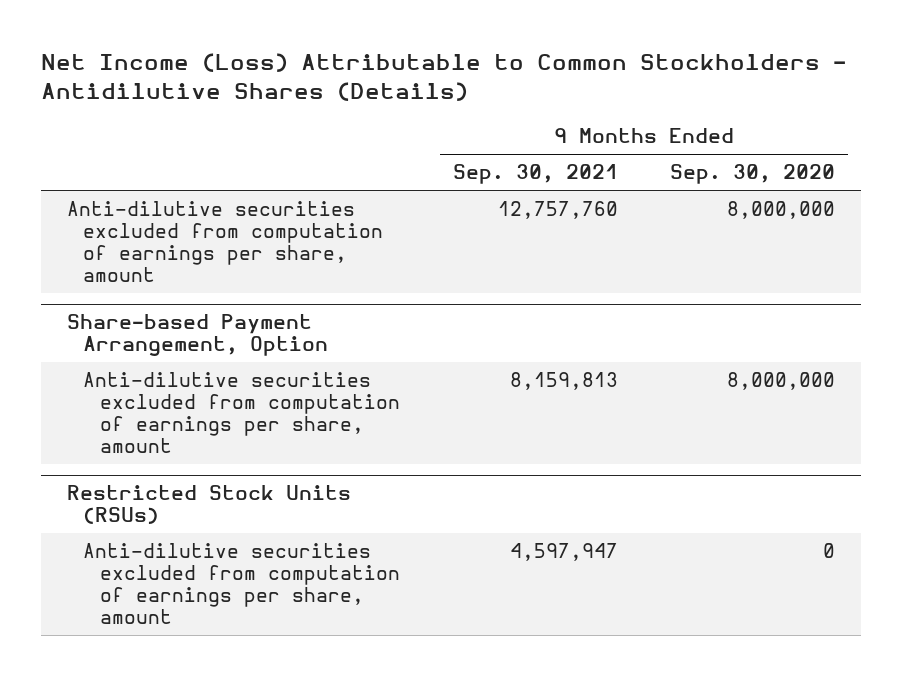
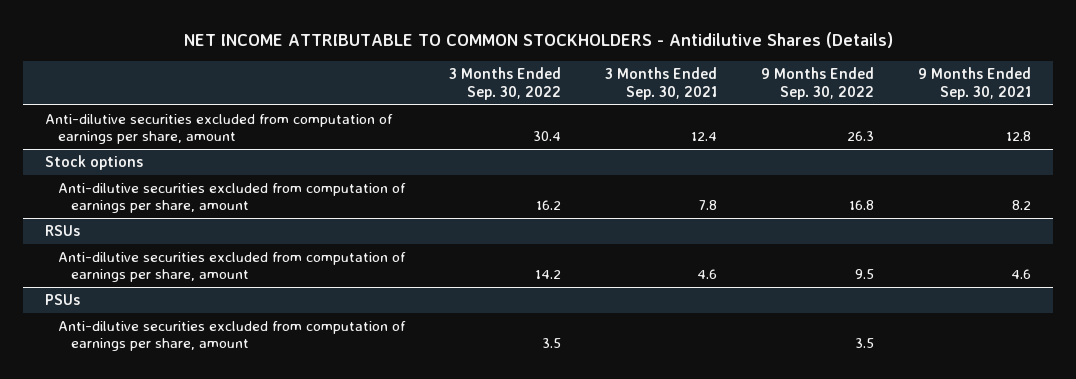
[40,52,846,102] Net Income (Loss) Attributable to Common Stockholders - Antidilutive Shares (Details) -> [184,32,894,49] NET INCOME ATTRIBUTABLE TO COMMON STOCKHOLDERS - Antidilutive Shares (Details)
[670,164,836,185] Sep. 30, 2020 -> none
none -> [449,67,562,100] 3 Months Ended Sep. 30, 2022
none -> [605,67,718,100] 3 Months Ended Sep. 30, 2021
none -> [761,67,875,100] 9 Months Ended Sep. 30, 2022
[497,201,618,220] 12,757,760 -> [1006,131,1032,142] 12.8
[66,314,329,357] Share-based Payment Arrangement, Option -> [44,155,143,171] Stock options
[509,372,618,391] 8,159,813 -> [1012,200,1032,211] 8.2
[66,485,351,525] Restricted Stock Units (RSUs) -> [44,225,80,237] RSUs
[509,543,618,562] 4,597,947 -> [1011,269,1032,280] 4.6
none -> [44,294,80,306] PSUs
none -> [58,321,407,352] Anti-dilutive securities excluded from computation of earnings per share, amount

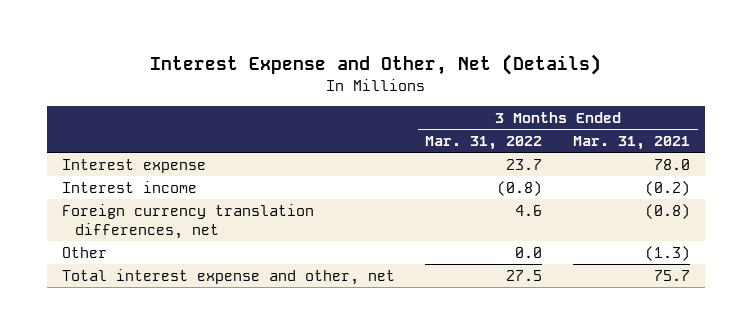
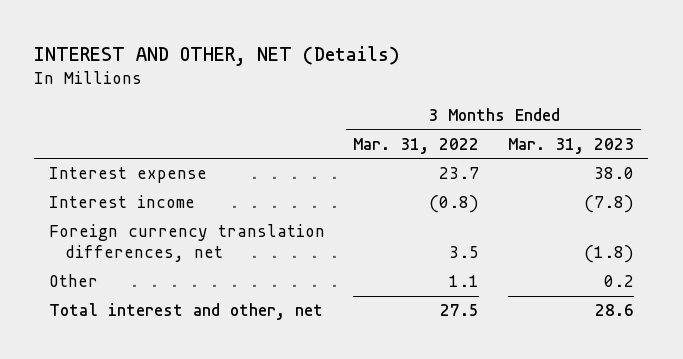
[149,54,601,76] Interest Expense and Other, Net (Details) -> [34,45,401,66] INTEREST AND OTHER, NET (Details)
[573,135,691,150] Mar. 31, 2021 -> none
none -> [508,137,635,154] Mar. 31, 2023
[515,204,543,216] 4.6 -> [449,246,480,259] 3.5
[515,246,543,258] 0.0 -> [449,275,480,288] 1.1
[61,268,395,285] Total interest expense and other, net -> [48,303,323,321] Total interest and other, net

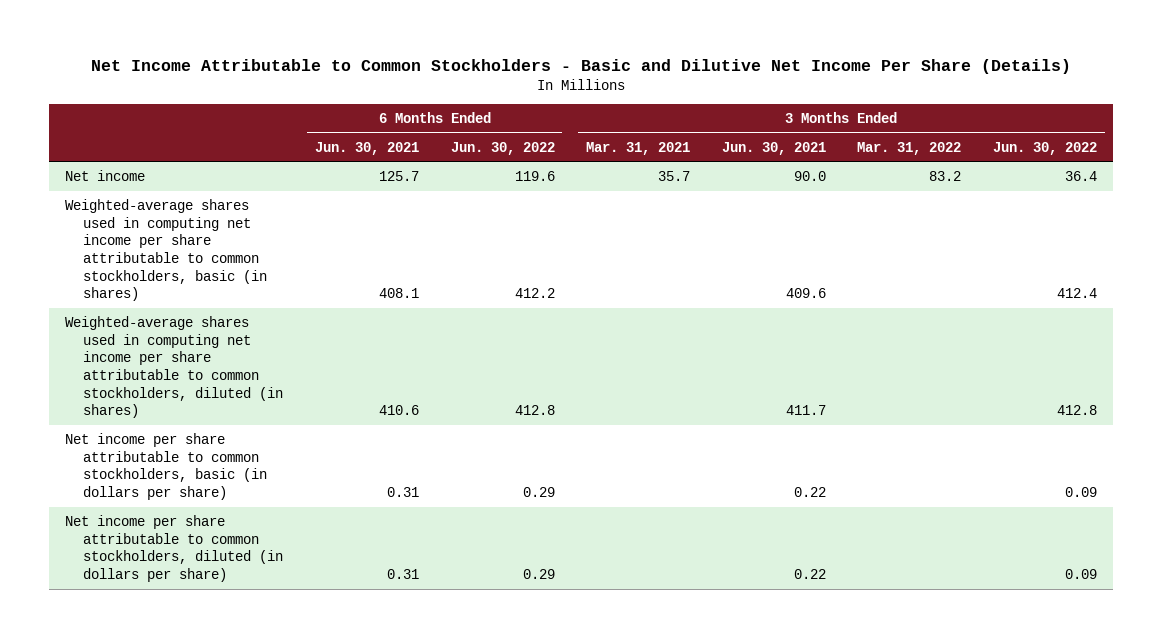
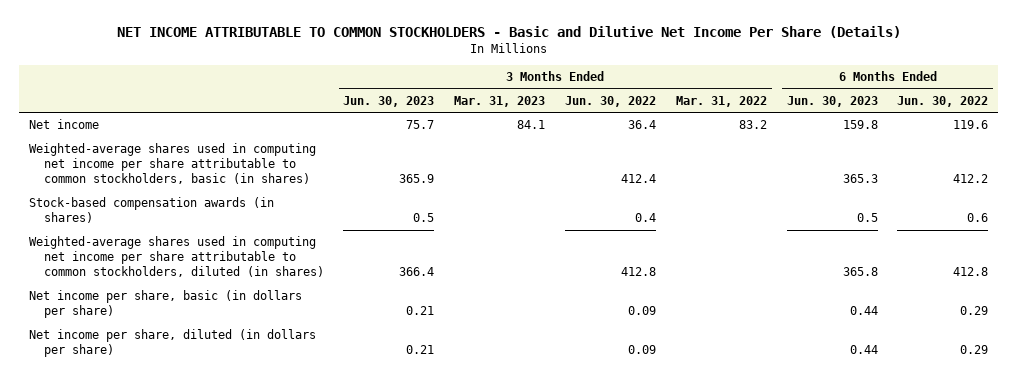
[90,59,1071,75] Net Income Attributable to Common Stockholders - Basic and Dilutive Net Income Per Share (Details) -> [116,25,901,38] NET INCOME ATTRIBUTABLE TO COMMON STOCKHOLDERS - Basic and Dilutive Net Income Per Share (Details)
[314,141,419,155] Jun. 30, 2021 -> none
[586,141,691,155] Mar. 31, 2021 -> none
[721,141,826,155] Jun. 30, 2021 -> none
none -> [343,95,435,107] Jun. 30, 2023
none -> [454,95,546,107] Mar. 31, 2023
none -> [786,95,878,107] Jun. 30, 2023
none -> [28,197,274,224] Stock-based compensation awards (in shares)
[64,432,268,501] Net income per share attributable to common stockholders, basic (in dollars per share) -> [28,290,302,319] Net income per share, basic (in dollars per share)
[64,514,284,583] Net income per share attributable to common stockholders, diluted (in dollars per share) -> [28,329,316,358] Net income per share, diluted (in dollars per share)

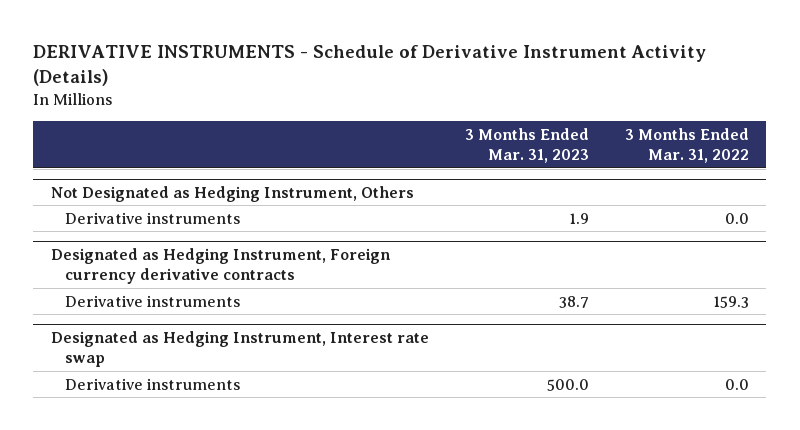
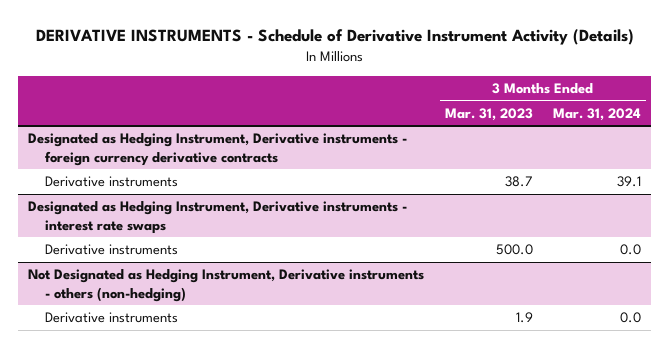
[624,127,749,164] 3 Months Ended Mar. 31, 2022 -> none
none -> [552,107,641,121] Mar. 31, 2024
[51,185,415,202] Not Designated as Hedging Instrument, Others -> none
[65,211,241,224] Derivative instruments -> none
[51,247,392,285] Designated as Hedging Instrument, Foreign currency derivative contracts -> [28,133,408,166] Designated as Hedging Instrument, Derivative instruments - foreign currency derivative contracts
[51,330,430,368] Designated as Hedging Instrument, Interest rate swap -> [28,201,408,234] Designated as Hedging Instrument, Derivative instruments - interest rate swaps
none -> [28,269,425,302] Not Designated as Hedging Instrument, Derivative instruments - others (non-hedging)
none -> [44,312,178,324] Derivative instruments

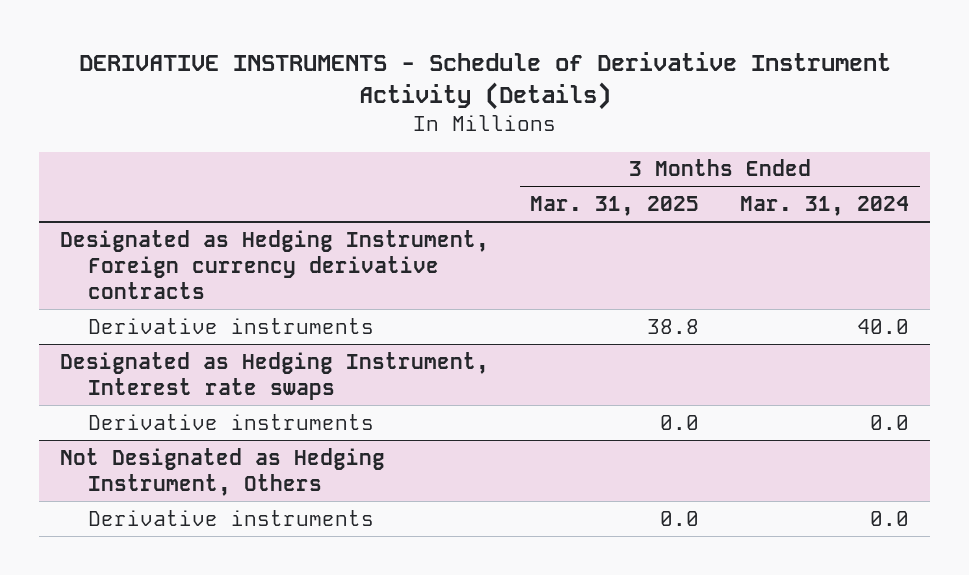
[444,107,533,121] Mar. 31, 2023 -> none
none -> [530,196,700,217] Mar. 31, 2025
[28,133,408,166] Designated as Hedging Instrument, Derivative instruments - foreign currency derivative contracts -> [60,229,490,299] Designated as Hedging Instrument, Foreign currency derivative contracts
[616,176,641,188] 39.1 -> [857,318,910,334] 40.0
[28,201,408,234] Designated as Hedging Instrument, Derivative instruments - interest rate swaps -> [60,351,490,400] Designated as Hedging Instrument, Interest rate swaps
[28,269,425,302] Not Designated as Hedging Instrument, Derivative instruments - others (non-hedging) -> [60,447,386,496] Not Designated as Hedging Instrument, Others

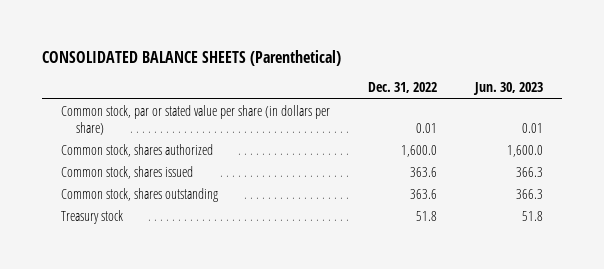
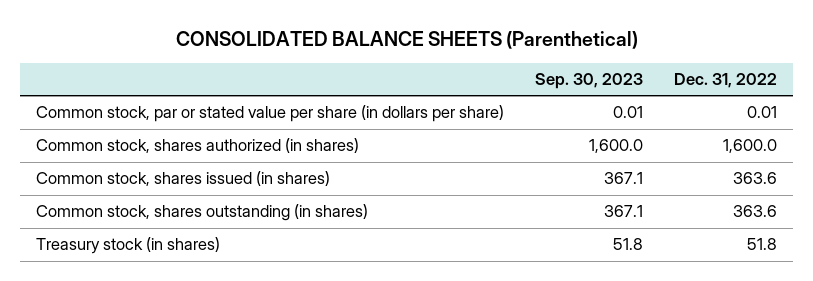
[472,82,543,96] Jun. 30, 2023 -> none
none -> [535,73,644,90] Sep. 30, 2023
[60,143,213,157] Common stock, shares authorized -> [35,138,359,154] Common stock, shares authorized (in shares)
[60,165,193,179] Common stock, shares issued -> [35,171,330,187] Common stock, shares issued (in shares)
[60,187,218,202] Common stock, shares outstanding -> [35,204,368,222] Common stock, shares outstanding (in shares)
[60,209,123,224] Treasury stock -> [35,237,220,255] Treasury stock (in shares)

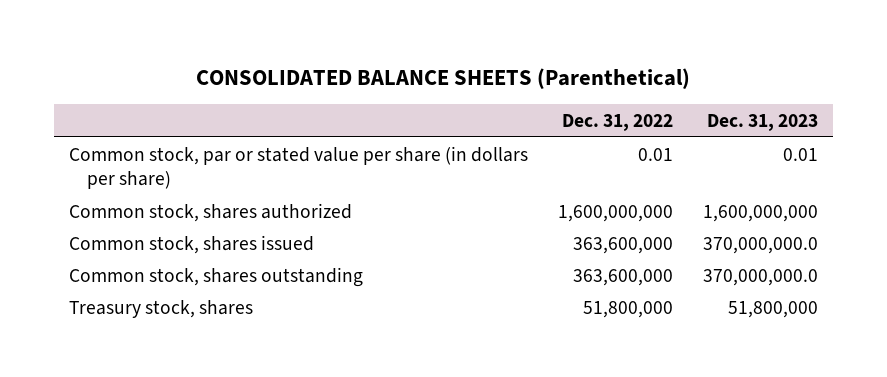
[535,73,644,90] Sep. 30, 2023 -> none
none -> [706,114,818,132] Dec. 31, 2023
[35,138,359,154] Common stock, shares authorized (in shares) -> [68,202,352,222] Common stock, shares authorized
[723,139,778,154] 1,600.0 -> [557,204,673,222] 1,600,000,000
[35,171,330,187] Common stock, shares issued (in shares) -> [68,234,314,254] Common stock, shares issued
[733,172,778,185] 363.6 -> [572,236,673,254] 363,600,000
[35,204,368,222] Common stock, shares outstanding (in shares) -> [68,266,363,287] Common stock, shares outstanding
[733,205,778,218] 363.6 -> [572,268,673,286] 363,600,000
[35,237,220,255] Treasury stock (in shares) -> [68,299,253,318] Treasury stock, shares
[747,238,778,251] 51.8 -> [582,300,673,318] 51,800,000

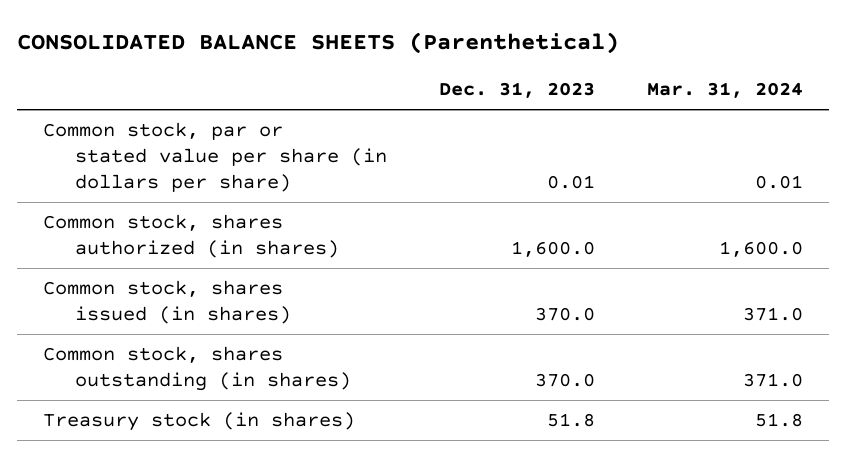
[561,114,673,132] Dec. 31, 2022 -> none
none -> [646,82,803,99] Mar. 31, 2024
[68,202,352,222] Common stock, shares authorized -> [42,213,339,258] Common stock, shares authorized (in shares)
[702,204,818,222] 1,600,000,000 -> [510,240,595,257] 1,600.0
[68,234,314,254] Common stock, shares issued -> [42,279,291,324] Common stock, shares issued (in shares)
[702,236,818,254] 370,000,000.0 -> [534,306,595,321] 370.0
[68,266,363,287] Common stock, shares outstanding -> [42,345,351,391] Common stock, shares outstanding (in shares)
[702,268,818,286] 370,000,000.0 -> [534,372,595,387] 370.0
[68,299,253,318] Treasury stock, shares -> [42,411,355,431] Treasury stock (in shares)
[727,300,818,318] 51,800,000 -> [546,412,595,427] 51.8

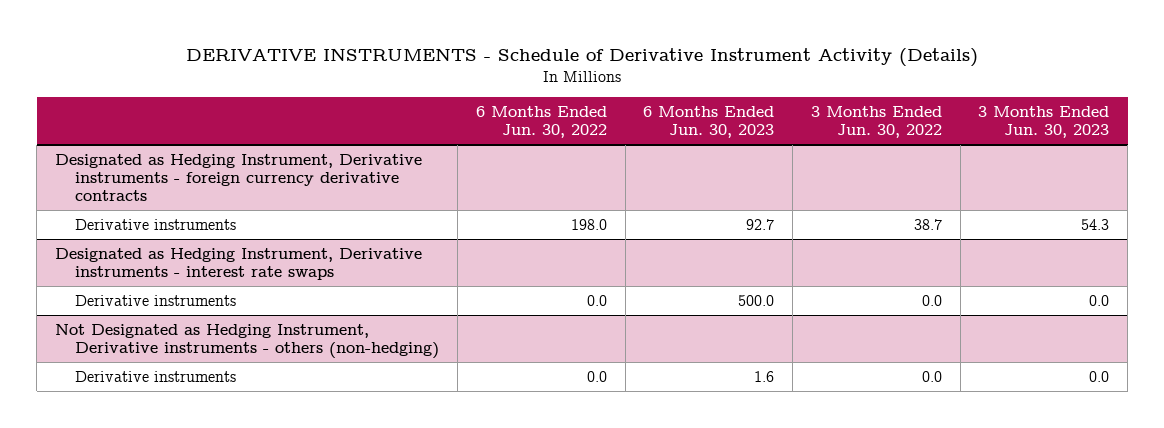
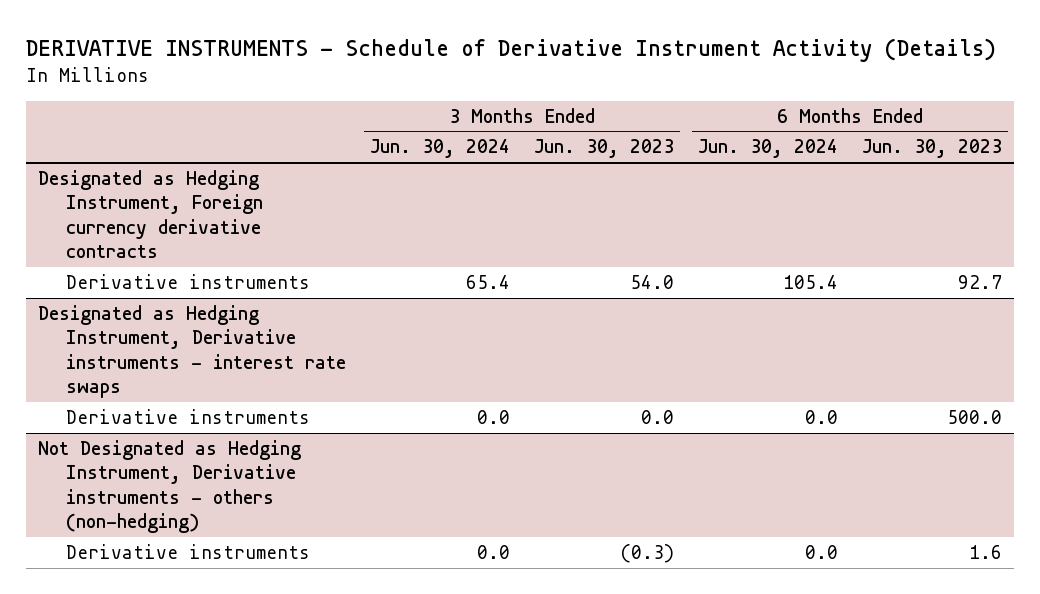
[475,106,607,139] 6 Months Ended Jun. 30, 2022 -> none
[810,106,942,139] 3 Months Ended Jun. 30, 2022 -> none
none -> [370,139,511,159] Jun. 30, 2024
none -> [697,139,838,159] Jun. 30, 2024
[54,153,422,202] Designated as Hedging Instrument, Derivative instruments - foreign currency derivative contracts -> [37,169,264,259] Designated as Hedging Instrument, Foreign currency derivative contracts
[1081,218,1110,230] 54.3 -> [630,274,675,289] 54.0
[1089,370,1110,382] 0.0 -> [620,543,675,563] (0.3)

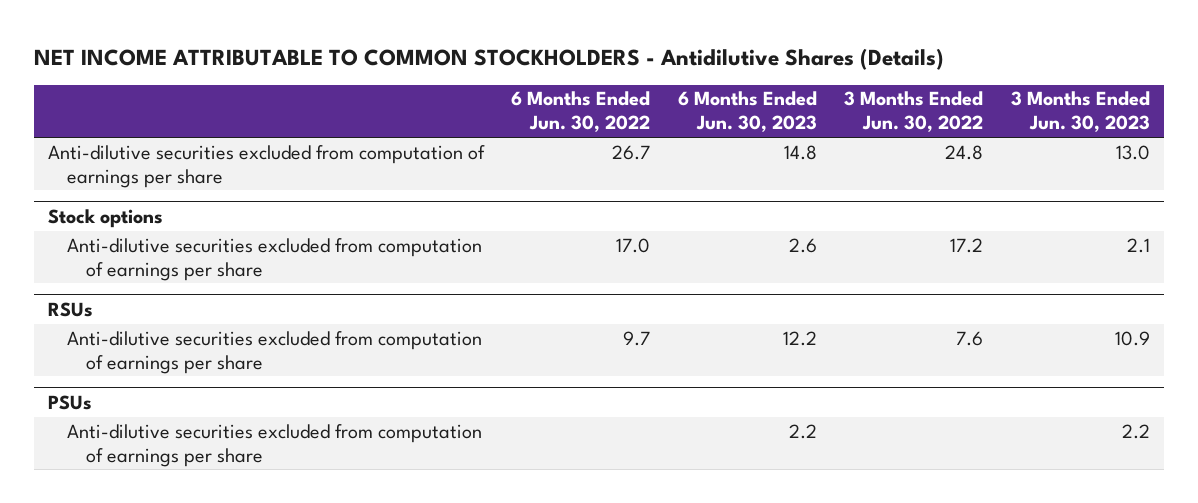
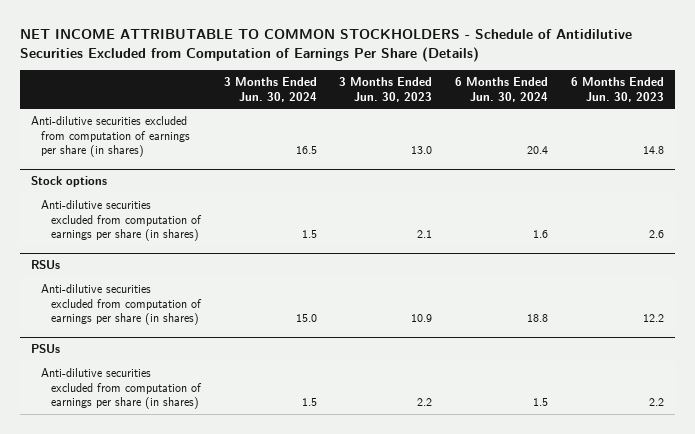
[33,47,944,70] NET INCOME ATTRIBUTABLE TO COMMON STOCKHOLDERS - Antidilutive Shares (Details) -> [19,28,632,62] NET INCOME ATTRIBUTABLE TO COMMON STOCKHOLDERS - Schedule of Antidilutive Securities Excluded from Computation of Earnings Per Share (Details)
[511,91,651,133] 6 Months Ended Jun. 30, 2022 -> none
[844,91,984,133] 3 Months Ended Jun. 30, 2022 -> none
none -> [223,76,317,102] 3 Months Ended Jun. 30, 2024
none -> [455,76,549,102] 6 Months Ended Jun. 30, 2024
[47,144,485,188] Anti-dilutive securities excluded from computation of earnings per share -> [31,116,191,158] Anti-dilutive securities excluded from computation of earnings per share (in shares)
[66,237,482,281] Anti-dilutive securities excluded from computation of earnings per share -> [41,200,202,242] Anti-dilutive securities excluded from computation of earnings per share (in shares)
[66,330,482,374] Anti-dilutive securities excluded from computation of earnings per share -> [41,284,202,326] Anti-dilutive securities excluded from computation of earnings per share (in shares)
[66,423,482,467] Anti-dilutive securities excluded from computation of earnings per share -> [41,368,202,410] Anti-dilutive securities excluded from computation of earnings per share (in shares)

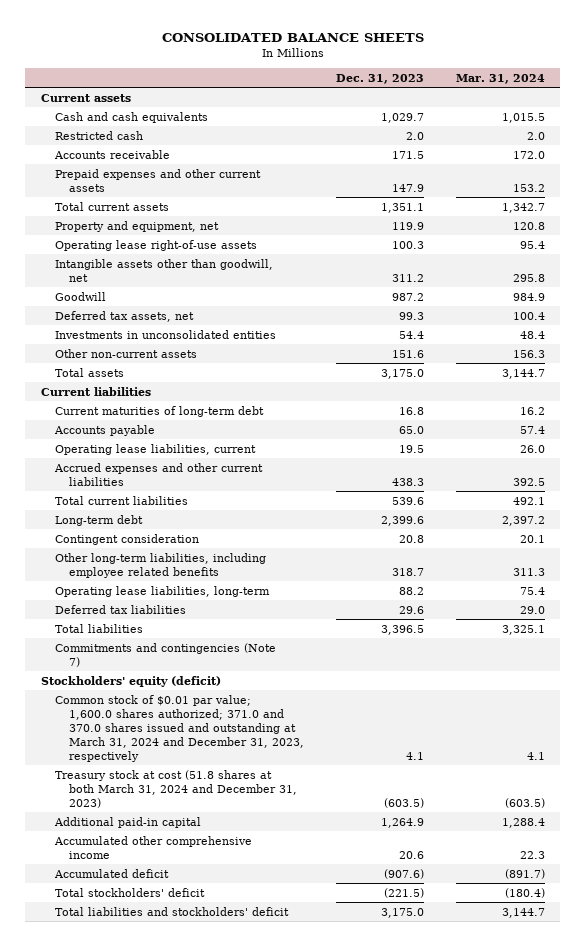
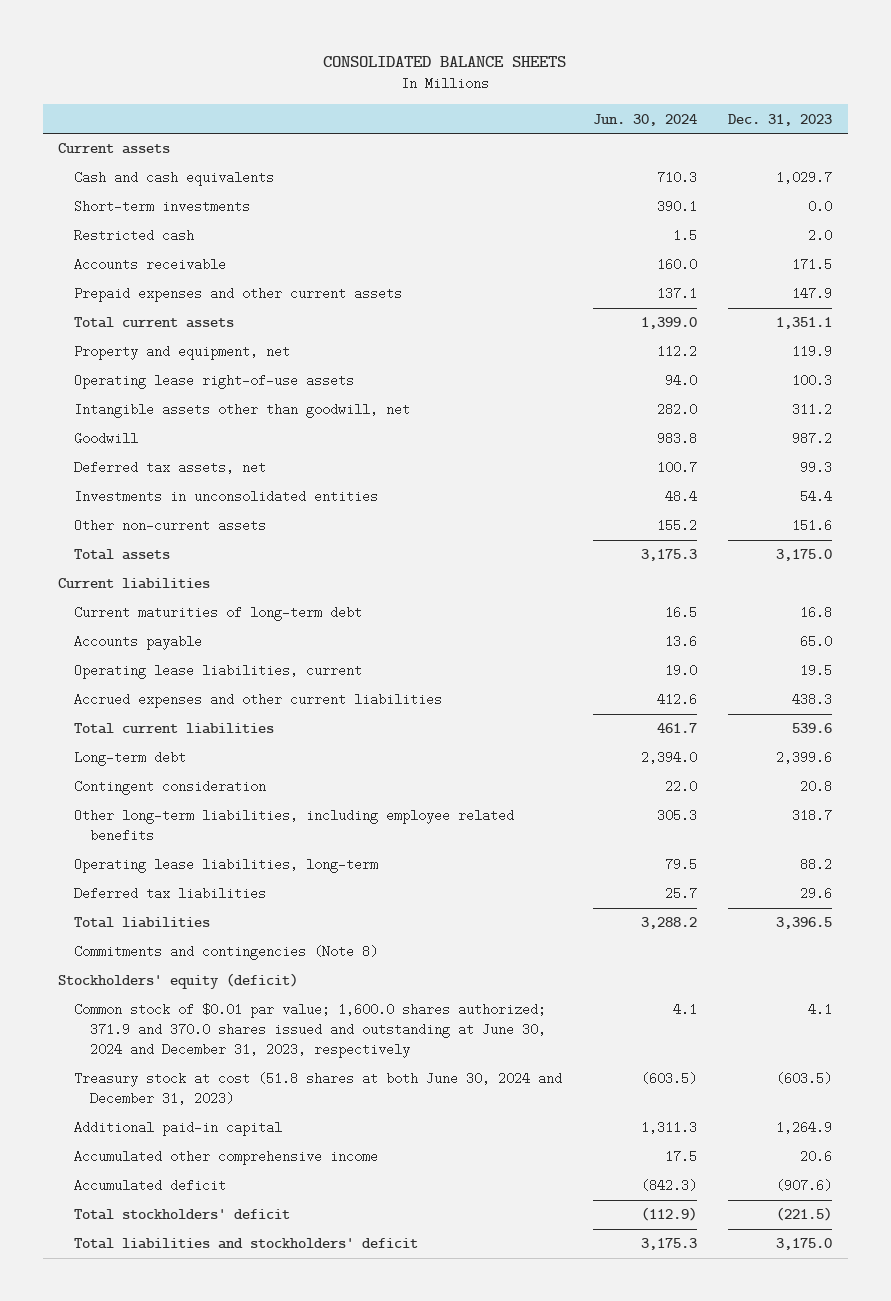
[455,73,545,84] Mar. 31, 2024 -> none
none -> [593,113,698,126] Jun. 30, 2024
none -> [74,200,251,214] Short-term investments
[55,642,277,667] Commitments and contingencies (Note 7) -> [74,945,379,961] Commitments and contingencies (Note 8)
[55,694,305,762] Common stock of $0.01 par value; 1,600.0 shares authorized; 371.0 and 370.0 shares issued and outstanding at March 31, 2024 and December 31, 2023, respectively -> [74,1003,547,1058] Common stock of $0.01 par value; 1,600.0 shares authorized; 371.9 and 370.0 shares issued and outstanding at June 30, 2024 and December 31, 2023, respectively
[55,769,298,808] Treasury stock at cost (51.8 shares at both March 31, 2024 and December 31, 2023) -> [74,1072,563,1106] Treasury stock at cost (51.8 shares at both June 30, 2024 and December 31, 2023)

